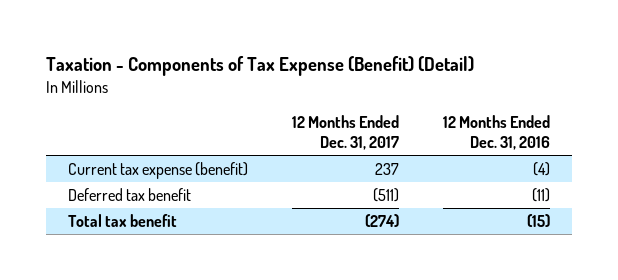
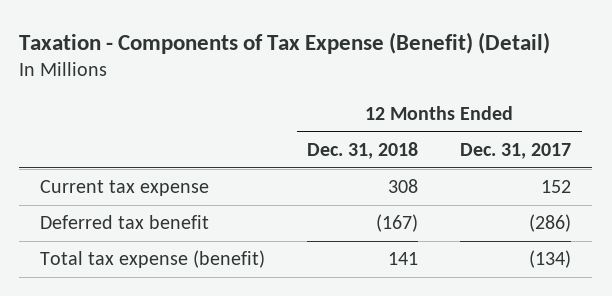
[442,114,550,150] 12 Months Ended Dec. 31, 2016 -> none
none -> [307,142,419,160] Dec. 31, 2018
[67,161,248,179] Current tax expense (benefit) -> [40,180,210,197] Current tax expense
[374,162,399,175] 237 -> [541,180,572,194] 152
[372,187,399,202] (511) -> [529,214,572,233] (286)
[67,213,177,227] Total tax benefit -> [40,250,266,269] Total tax expense (benefit)
[364,213,399,227] (274) -> [529,250,572,269] (134)

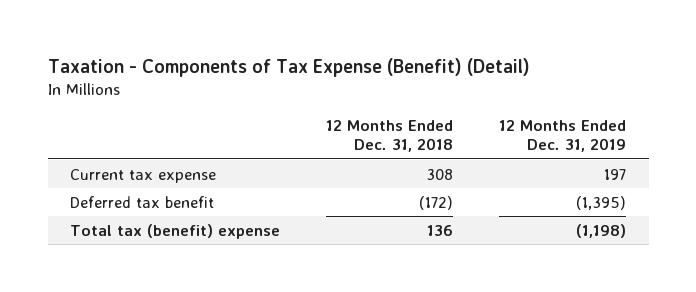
[460,143,572,160] Dec. 31, 2017 -> none
none -> [498,120,626,153] 12 Months Ended Dec. 31, 2019
[376,214,419,233] (167) -> [419,195,454,210] (172)
[40,250,266,269] Total tax expense (benefit) -> [70,223,281,239] Total tax (benefit) expense
[388,252,419,266] 141 -> [427,224,454,236] 136

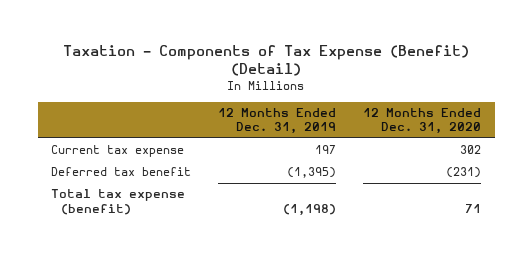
[326,120,454,153] 12 Months Ended Dec. 31, 2018 -> none
none -> [363,108,482,135] 12 Months Ended Dec. 31, 2020
[70,223,281,239] Total tax (benefit) expense -> [51,189,186,215] Total tax expense (benefit)

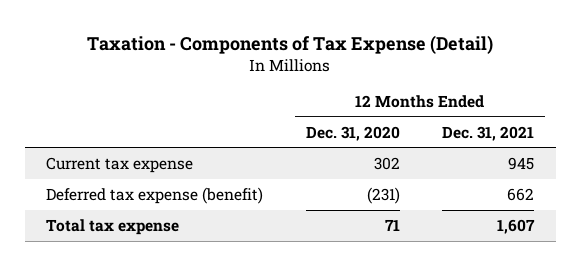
[63,44,470,77] Taxation - Components of Tax Expense (Benefit) (Detail) -> [87,34,494,54] Taxation - Components of Tax Expense (Detail)
[218,108,337,135] 12 Months Ended Dec. 31, 2019 -> none
none -> [442,125,535,141] Dec. 31, 2021
[51,167,192,177] Deferred tax benefit -> [46,186,264,204] Deferred tax expense (benefit)
[51,189,186,215] Total tax expense (benefit) -> [46,218,180,235] Total tax expense

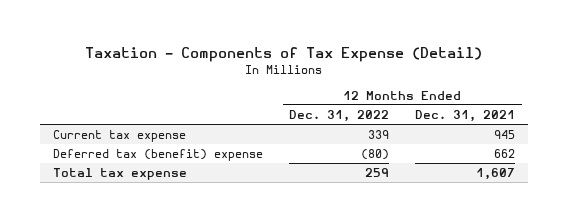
[305,125,400,141] Dec. 31, 2020 -> none
none -> [289,109,390,122] Dec. 31, 2022
[46,186,264,204] Deferred tax expense (benefit) -> [53,149,264,162] Deferred tax (benefit) expense

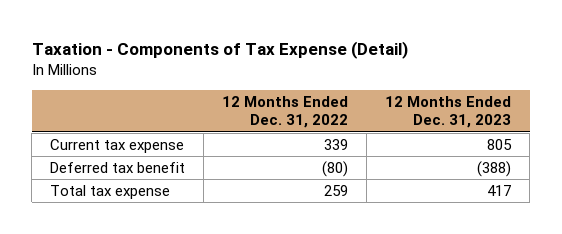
[415,109,516,122] Dec. 31, 2021 -> none
none -> [385,96,512,129] 12 Months Ended Dec. 31, 2023
[53,149,264,162] Deferred tax (benefit) expense -> [50,161,186,173] Deferred tax benefit

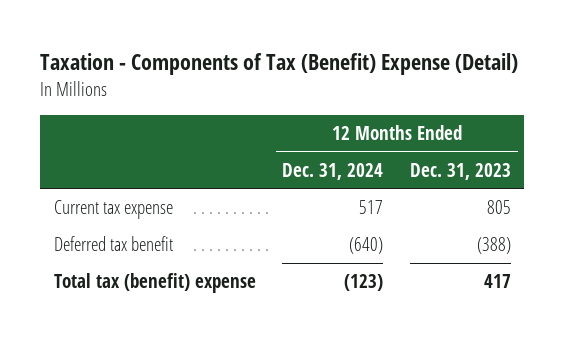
[31,41,408,60] Taxation - Components of Tax Expense (Detail) -> [40,52,519,75] Taxation - Components of Tax (Benefit) Expense (Detail)
[222,96,349,129] 12 Months Ended Dec. 31, 2022 -> none
none -> [282,162,384,180] Dec. 31, 2024
[50,184,171,199] Total tax expense -> [53,273,256,294] Total tax (benefit) expense

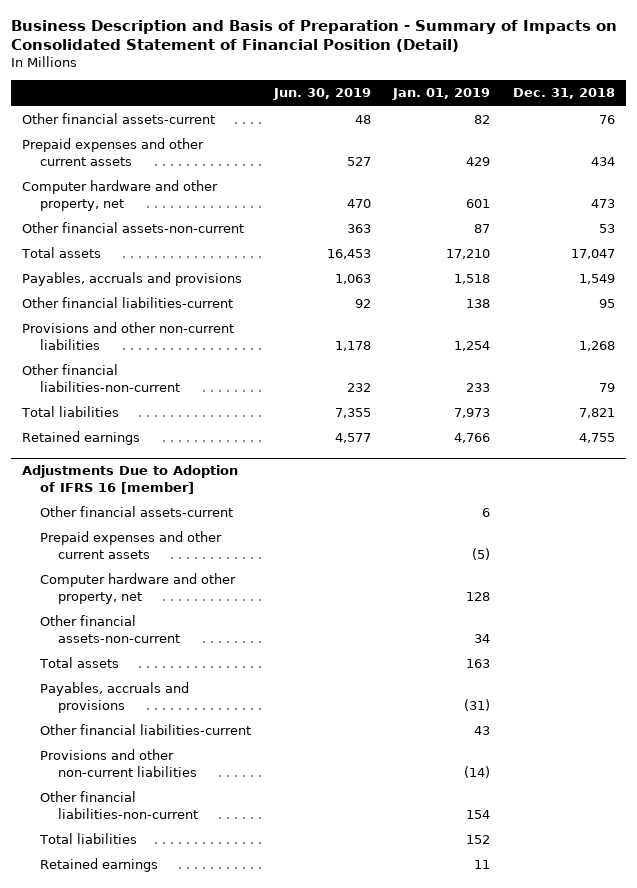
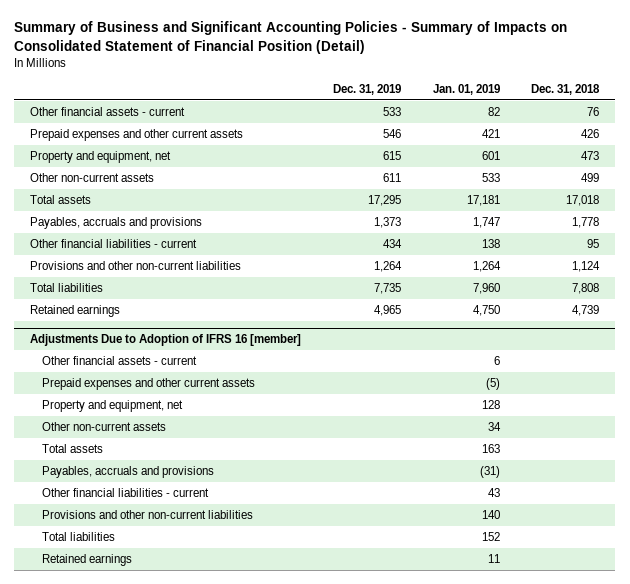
[10,19,617,53] Business Description and Basis of Preparation - Summary of Impacts on Consolidated Statement of Financial Position (Detail) -> [14,21,568,54] Summary of Business and Significant Accounting Policies - Summary of Impacts on Consolidated Statement of Financial Position (Detail)
[272,88,371,101] Jun. 30, 2019 -> none
none -> [332,84,401,96] Dec. 31, 2019
[22,364,180,392] Other financial liabilities-non-current -> none
[22,113,216,125] Other financial assets-current -> [30,106,186,116] Other financial assets - current
[466,156,491,166] 429 -> [481,128,500,138] 421
[590,156,615,166] 434 -> [581,128,600,138] 426
[22,180,219,211] Computer hardware and other property, net -> [30,150,172,163] Property and equipment, net
[22,222,245,234] Other financial assets-non-current -> [30,172,155,182] Other non-current assets
[474,224,491,234] 87 -> [481,172,500,182] 533
[598,224,615,234] 53 -> [581,172,600,182] 499
[446,249,491,260] 17,210 -> [466,194,500,206] 17,181
[570,249,615,260] 17,047 -> [566,194,600,206] 17,018
[454,274,491,285] 1,518 -> [472,216,500,228] 1,747
[578,274,615,285] 1,549 -> [572,216,600,228] 1,778
[22,297,234,309] Other financial liabilities-current -> [30,238,198,248] Other financial liabilities - current
[454,340,491,351] 1,254 -> [472,260,501,272] 1,264
[578,340,615,351] 1,268 -> [572,260,601,272] 1,124
[454,408,491,419] 7,973 -> [472,282,500,294] 7,960
[578,408,615,419] 7,821 -> [572,282,600,294] 7,808
[454,433,491,444] 4,766 -> [472,304,500,316] 4,750
[578,433,615,444] 4,755 -> [572,304,600,316] 4,739
[39,506,233,518] Other financial assets-current -> [42,355,198,365] Other financial assets - current
[39,573,236,604] Computer hardware and other property, net -> [42,399,184,412] Property and equipment, net
[39,615,180,643] Other financial assets-non-current -> [42,421,167,431] Other non-current assets
[39,791,198,819] Other financial liabilities-non-current -> none
[39,724,251,736] Other financial liabilities-current -> [42,487,210,497] Other financial liabilities - current
[464,765,491,778] (14) -> [481,509,500,519] 140

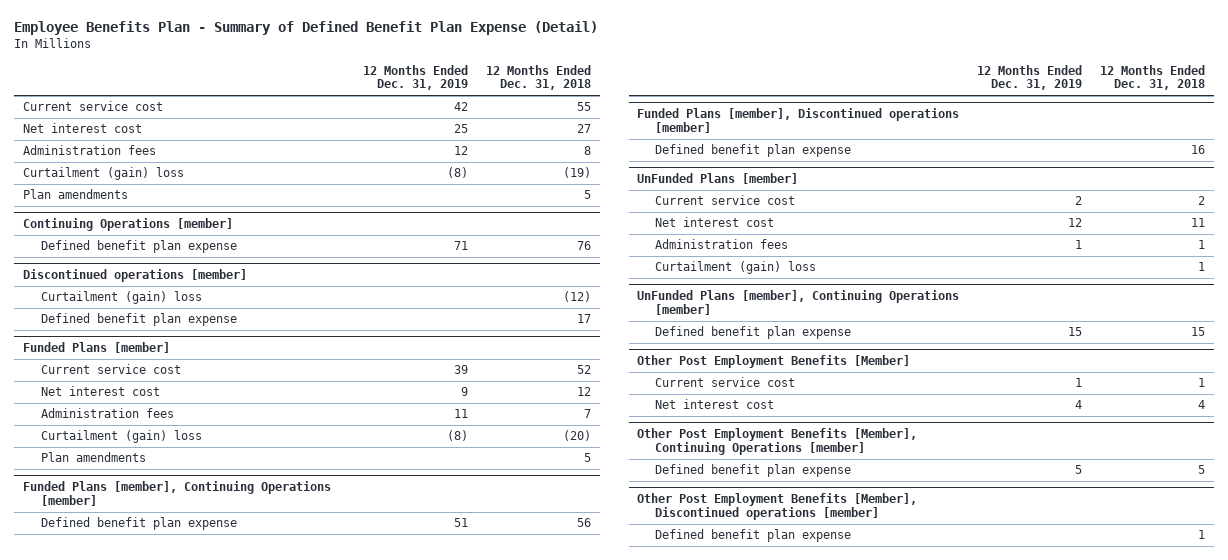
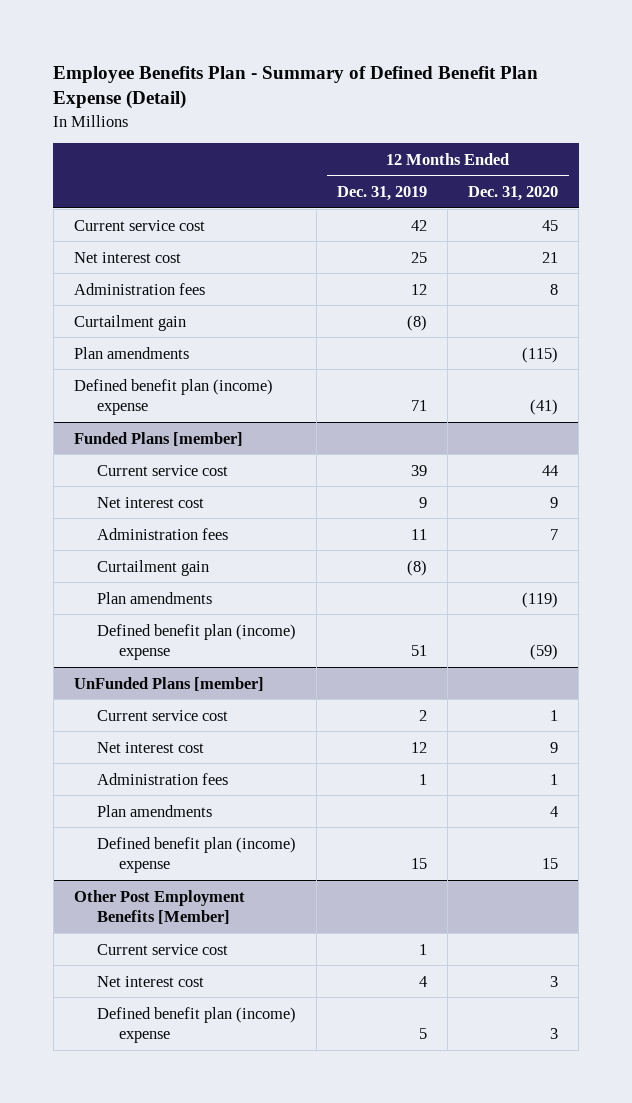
[485,64,591,91] 12 Months Ended Dec. 31, 2018 -> none
none -> [468,186,559,202] Dec. 31, 2020
[23,167,185,181] Curtailment (gain) loss -> [73,314,186,331] Curtailment gain
[23,218,234,232] Continuing Operations [member] -> none
[23,269,248,283] Discontinued operations [member] -> none
[41,291,203,305] Curtailment (gain) loss -> none
[41,313,238,327] Defined benefit plan expense -> none
[41,240,238,254] Defined benefit plan expense -> [73,378,273,416] Defined benefit plan (income) expense
[41,430,203,444] Curtailment (gain) loss -> [96,559,209,576] Curtailment gain
[23,481,332,506] Funded Plans [member], Continuing Operations [member] -> none
[637,108,960,133] Funded Plans [member], Discontinued operations [member] -> none
[655,144,852,158] Defined benefit plan expense -> none
[41,517,238,531] Defined benefit plan expense -> [96,623,296,661] Defined benefit plan (income) expense
[655,261,817,275] Curtailment (gain) loss -> none
[637,290,960,315] UnFunded Plans [member], Continuing Operations [member] -> none
none -> [96,804,212,817] Plan amendments
[655,326,852,340] Defined benefit plan expense -> [96,836,296,874] Defined benefit plan (income) expense
[637,428,918,455] Other Post Employment Benefits [Member], Continuing Operations [member] -> none
[637,493,918,520] Other Post Employment Benefits [Member], Discontinued operations [member] -> none
[655,529,852,543] Defined benefit plan expense -> none
[655,464,852,478] Defined benefit plan expense -> [96,1006,296,1044] Defined benefit plan (income) expense

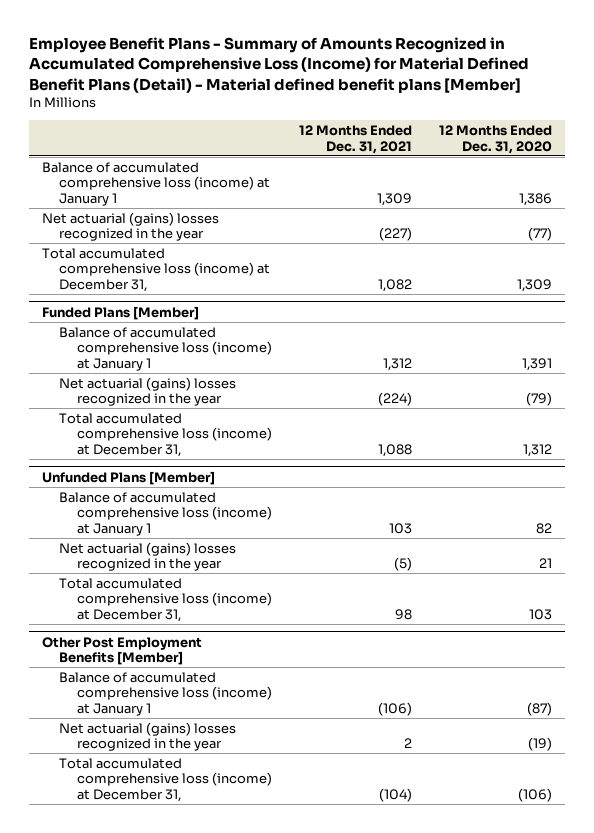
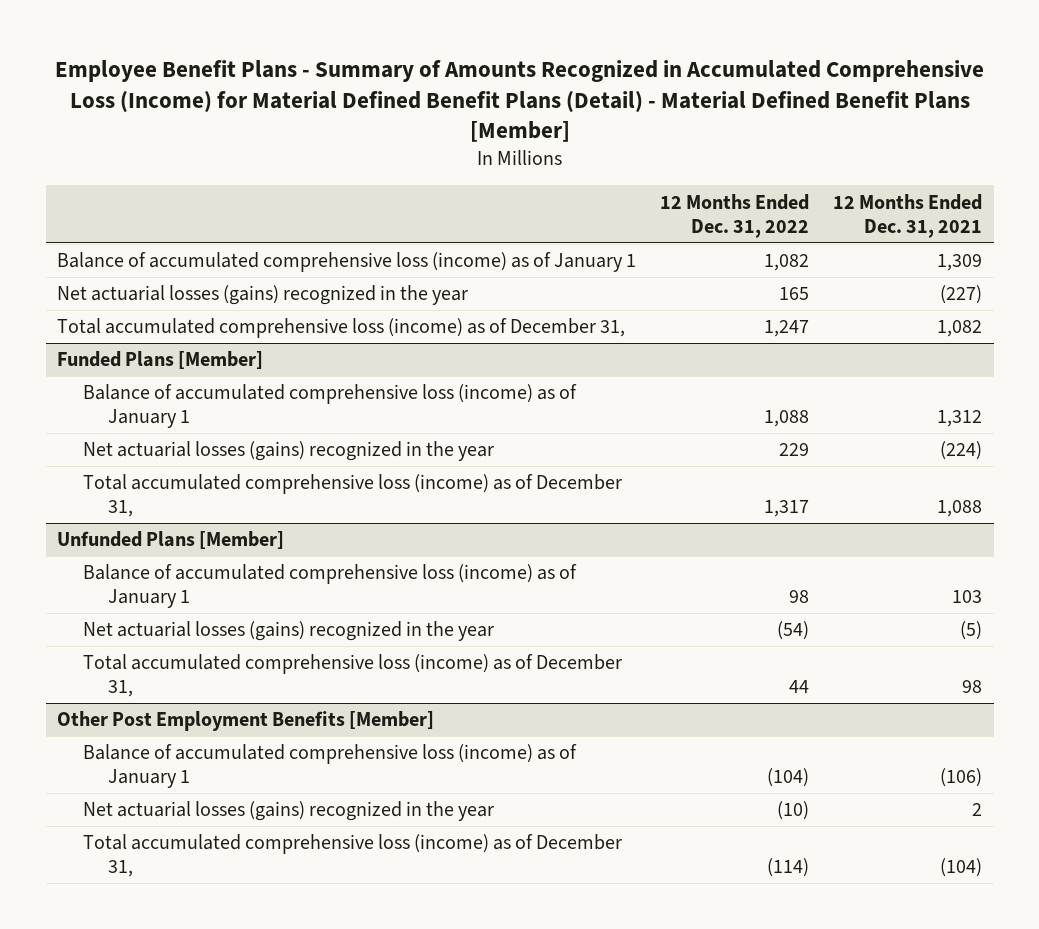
[28,36,529,93] Employee Benefit Plans - Summary of Amounts Recognized in Accumulated Comprehensive Loss (Income) for Material Defined Benefit Plans (Detail) - Material defined benefit plans [Member] -> [54,59,984,143] Employee Benefit Plans - Summary of Amounts Recognized in Accumulated Comprehensive Loss (Income) for Material Defined Benefit Plans (Detail) - Material Defined Benefit Plans [Member]
[438,124,552,154] 12 Months Ended Dec. 31, 2020 -> none
none -> [660,193,810,238] 12 Months Ended Dec. 31, 2022
[42,161,271,207] Balance of accumulated comprehensive loss (income) at January 1 -> [57,252,637,273] Balance of accumulated comprehensive loss (income) as of January 1
[42,211,220,242] Net actuarial (gains) losses recognized in the year -> [57,285,469,306] Net actuarial losses (gains) recognized in the year
[42,247,271,293] Total accumulated comprehensive loss (income) at December 31, -> [57,318,626,339] Total accumulated comprehensive loss (income) as of December 31,
[59,326,272,372] Balance of accumulated comprehensive loss (income) at January 1 -> [82,384,577,429] Balance of accumulated comprehensive loss (income) as of January 1
[59,376,237,407] Net actuarial (gains) losses recognized in the year -> [82,441,494,462] Net actuarial losses (gains) recognized in the year
[59,412,272,458] Total accumulated comprehensive loss (income) at December 31, -> [82,474,622,518] Total accumulated comprehensive loss (income) as of December 31,
[59,491,272,537] Balance of accumulated comprehensive loss (income) at January 1 -> [82,564,577,609] Balance of accumulated comprehensive loss (income) as of January 1
[59,541,237,572] Net actuarial (gains) losses recognized in the year -> [82,621,494,642] Net actuarial losses (gains) recognized in the year
[59,577,272,623] Total accumulated comprehensive loss (income) at December 31, -> [82,654,622,698] Total accumulated comprehensive loss (income) as of December 31,
[59,671,272,717] Balance of accumulated comprehensive loss (income) at January 1 -> [82,744,577,789] Balance of accumulated comprehensive loss (income) as of January 1
[59,721,237,752] Net actuarial (gains) losses recognized in the year -> [82,801,494,822] Net actuarial losses (gains) recognized in the year
[59,757,272,803] Total accumulated comprehensive loss (income) at December 31, -> [82,834,622,878] Total accumulated comprehensive loss (income) as of December 31,

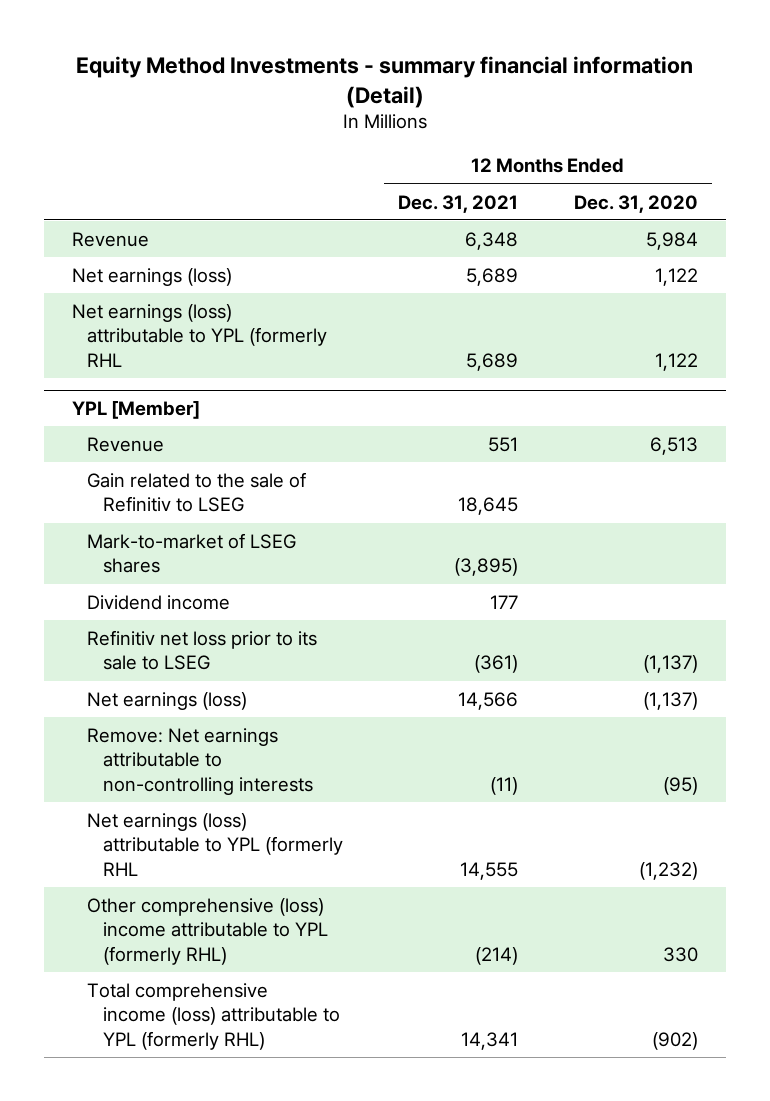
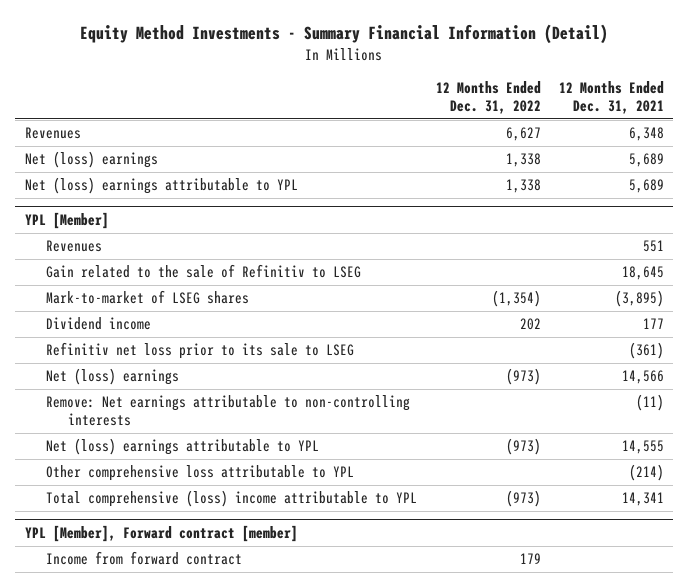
[75,56,693,108] Equity Method Investments - summary financial information (Detail) -> [80,24,609,45] Equity Method Investments - Summary Financial Information (Detail)
[574,194,699,213] Dec. 31, 2020 -> none
none -> [435,81,541,114] 12 Months Ended Dec. 31, 2022
[71,231,149,247] Revenue -> [24,127,81,140] Revenues
[71,267,232,286] Net earnings (loss) -> [24,151,158,169] Net (loss) earnings
[71,303,328,367] Net earnings (loss) attributable to YPL (formerly RHL -> [24,177,298,195] Net (loss) earnings attributable to YPL
[87,436,165,452] Revenue -> [46,240,103,253] Revenues
[87,691,248,710] Net earnings (loss) -> [46,368,180,386] Net (loss) earnings
[87,812,343,876] Net earnings (loss) attributable to YPL (formerly RHL -> [46,438,320,456] Net (loss) earnings attributable to YPL
[87,897,328,965] Other comprehensive (loss) income attributable to YPL (formerly RHL) -> [46,465,355,482] Other comprehensive loss attributable to YPL
[87,982,340,1050] Total comprehensive income (loss) attributable to YPL (formerly RHL) -> [46,490,418,508] Total comprehensive (loss) income attributable to YPL
none -> [24,525,298,543] YPL [Member], Forward contract [member]
none -> [46,551,243,566] Income from forward contract

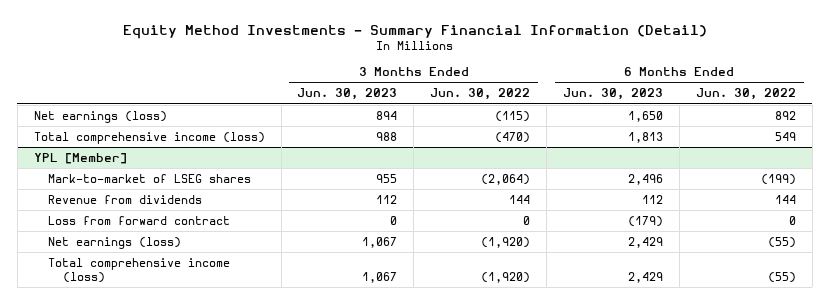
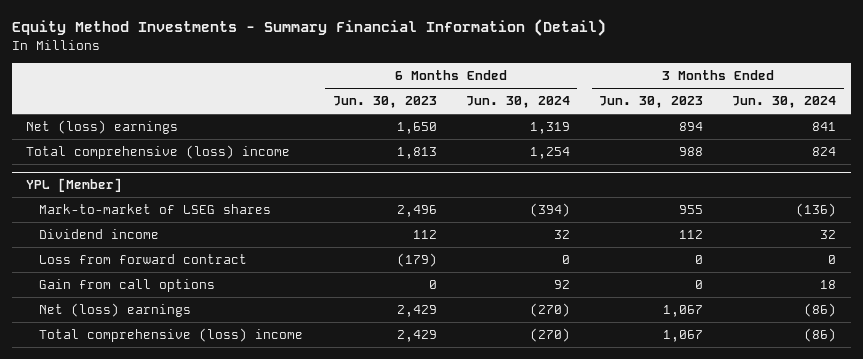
[430,88,531,101] Jun. 30, 2022 -> none
[695,88,796,101] Jun. 30, 2022 -> none
none -> [465,96,570,109] Jun. 30, 2024
none -> [732,96,837,109] Jun. 30, 2024
[33,110,167,123] Net earnings (loss) -> [26,120,179,135] Net (loss) earnings
[33,131,265,144] Total comprehensive income (loss) -> [26,145,291,160] Total comprehensive (loss) income
[48,194,203,204] Revenue from dividends -> [39,229,160,240] Dividend income
none -> [39,279,216,293] Gain from call options
[48,236,182,249] Net earnings (loss) -> [39,303,192,318] Net (loss) earnings
[48,257,231,284] Total comprehensive income (loss) -> [39,328,304,343] Total comprehensive (loss) income

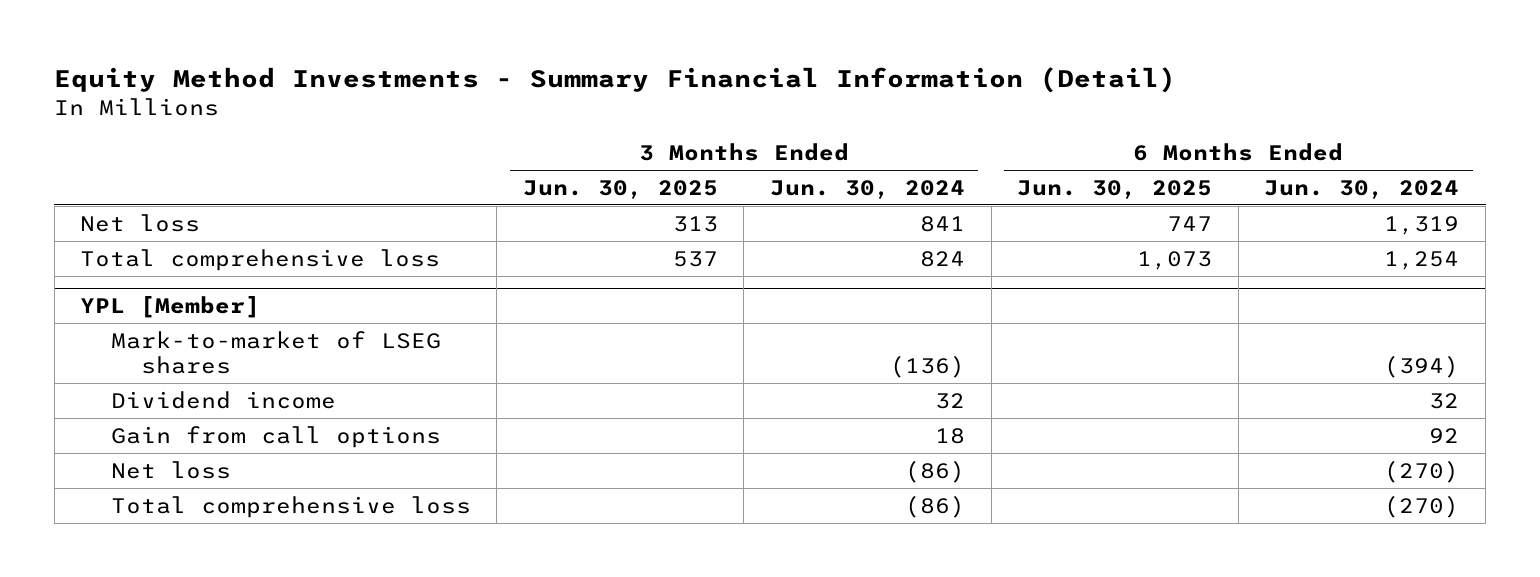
[332,96,437,109] Jun. 30, 2023 -> none
[599,96,704,109] Jun. 30, 2023 -> none
none -> [522,179,718,199] Jun. 30, 2025
none -> [1017,179,1213,199] Jun. 30, 2025
[26,120,179,135] Net (loss) earnings -> [80,213,201,232] Net loss
[26,145,291,160] Total comprehensive (loss) income -> [80,248,441,271] Total comprehensive loss
[39,254,248,265] Loss from forward contract -> none
[39,303,192,318] Net (loss) earnings -> [110,460,231,479] Net loss
[39,328,304,343] Total comprehensive (loss) income -> [110,495,471,518] Total comprehensive loss

